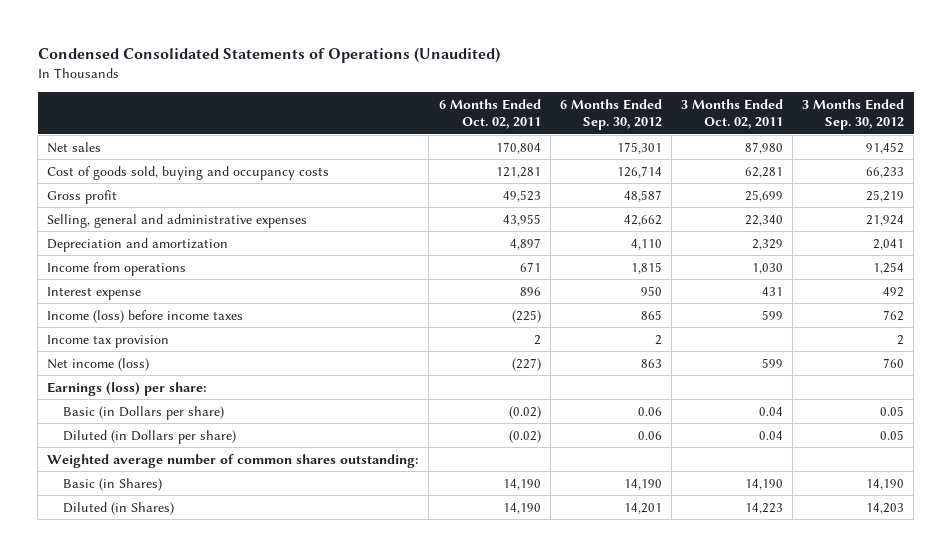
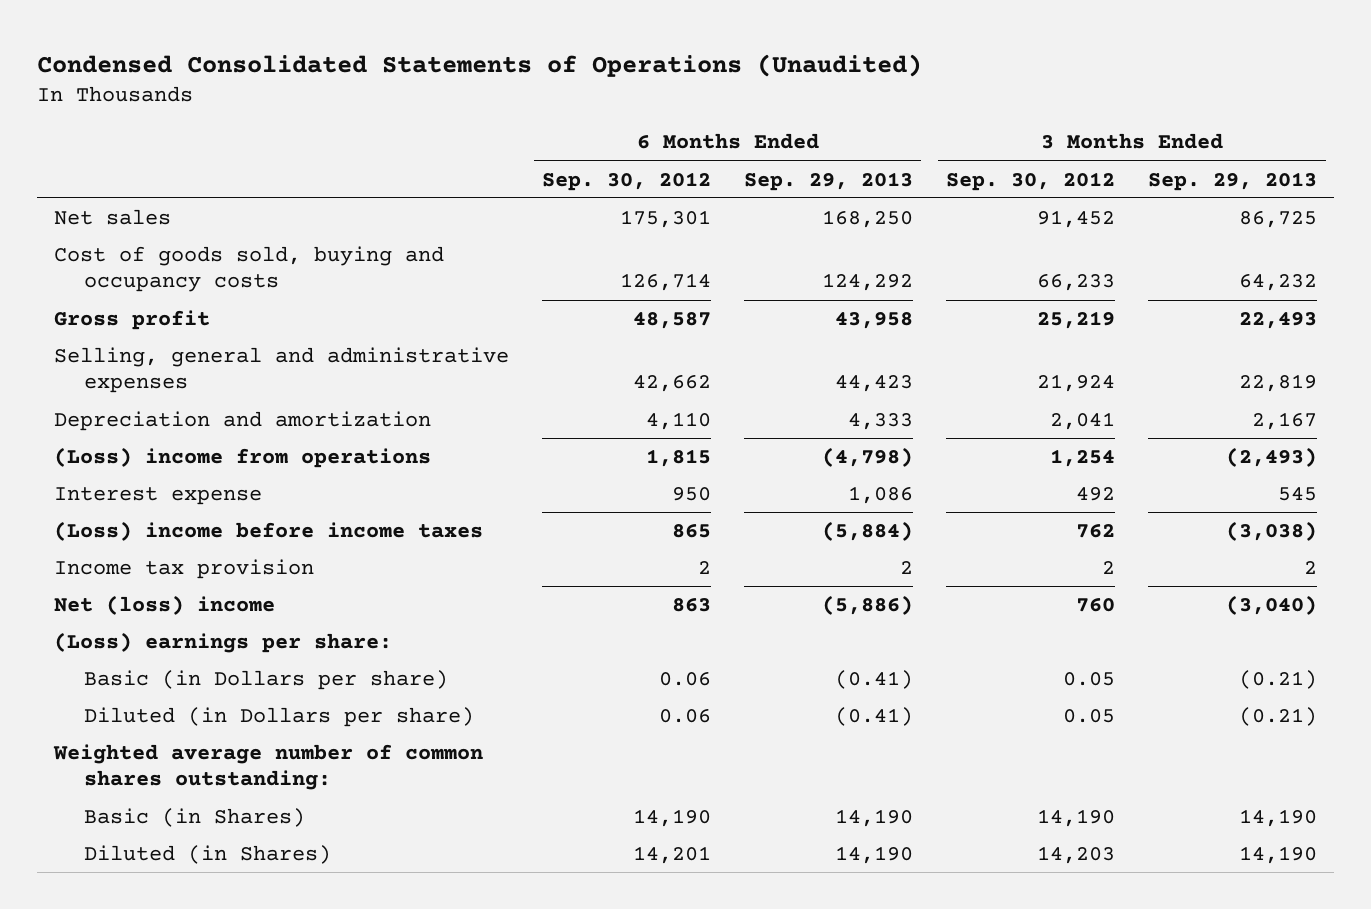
[438,98,541,130] 6 Months Ended Oct. 02, 2011 -> none
[681,98,784,130] 3 Months Ended Oct. 02, 2011 -> none
none -> [744,171,914,191] Sep. 29, 2013
none -> [1148,171,1318,191] Sep. 29, 2013
[47,261,187,276] Income from operations -> [53,447,431,469] (Loss) income from operations
[47,309,244,323] Income (loss) before income taxes -> [53,521,483,542] (Loss) income before income taxes
[47,357,150,371] Net income (loss) -> [53,595,275,616] Net (loss) income
[47,381,208,396] Earnings (loss) per share: -> [53,632,392,654] (Loss) earnings per share:

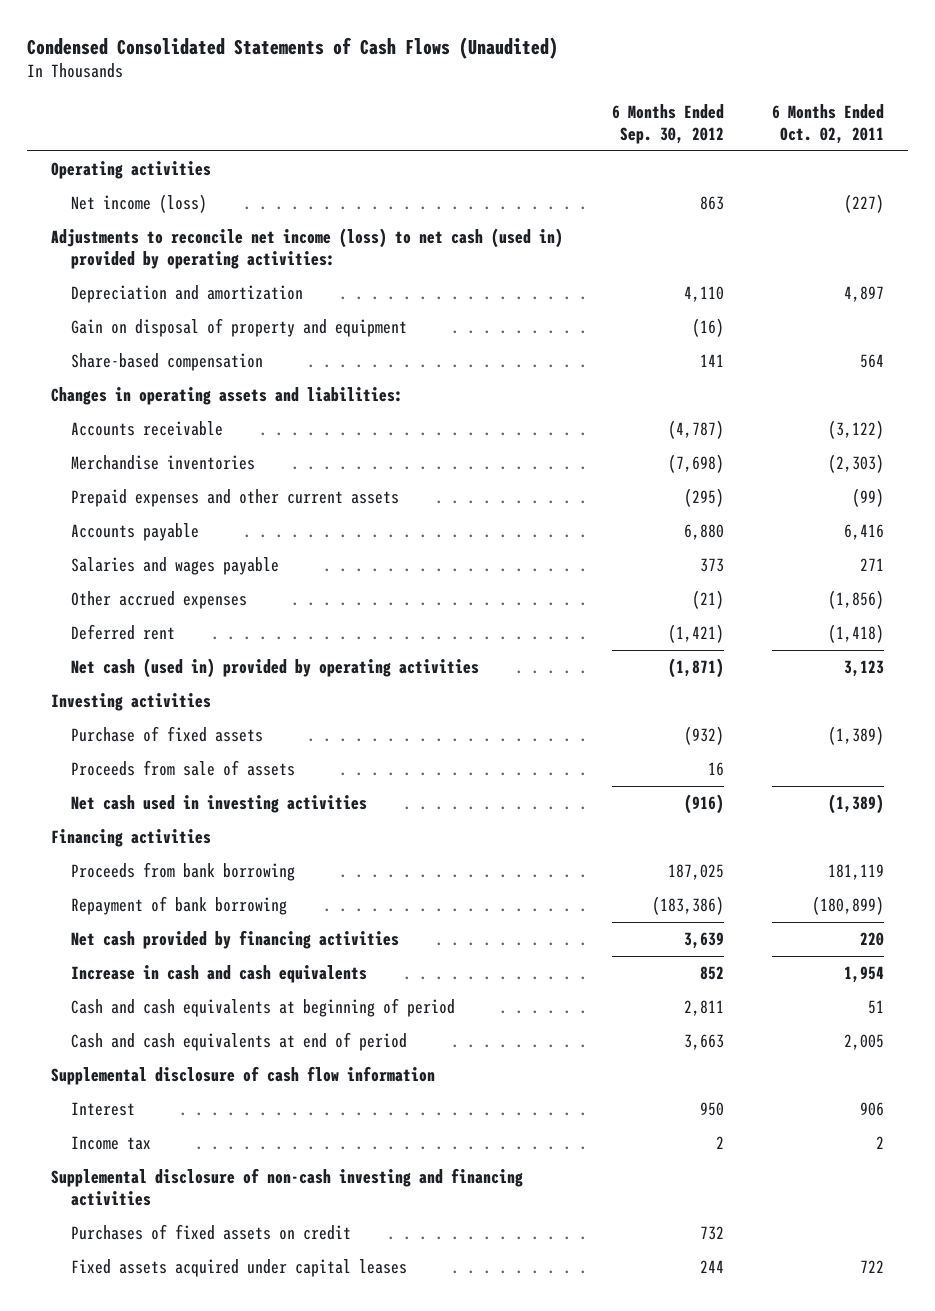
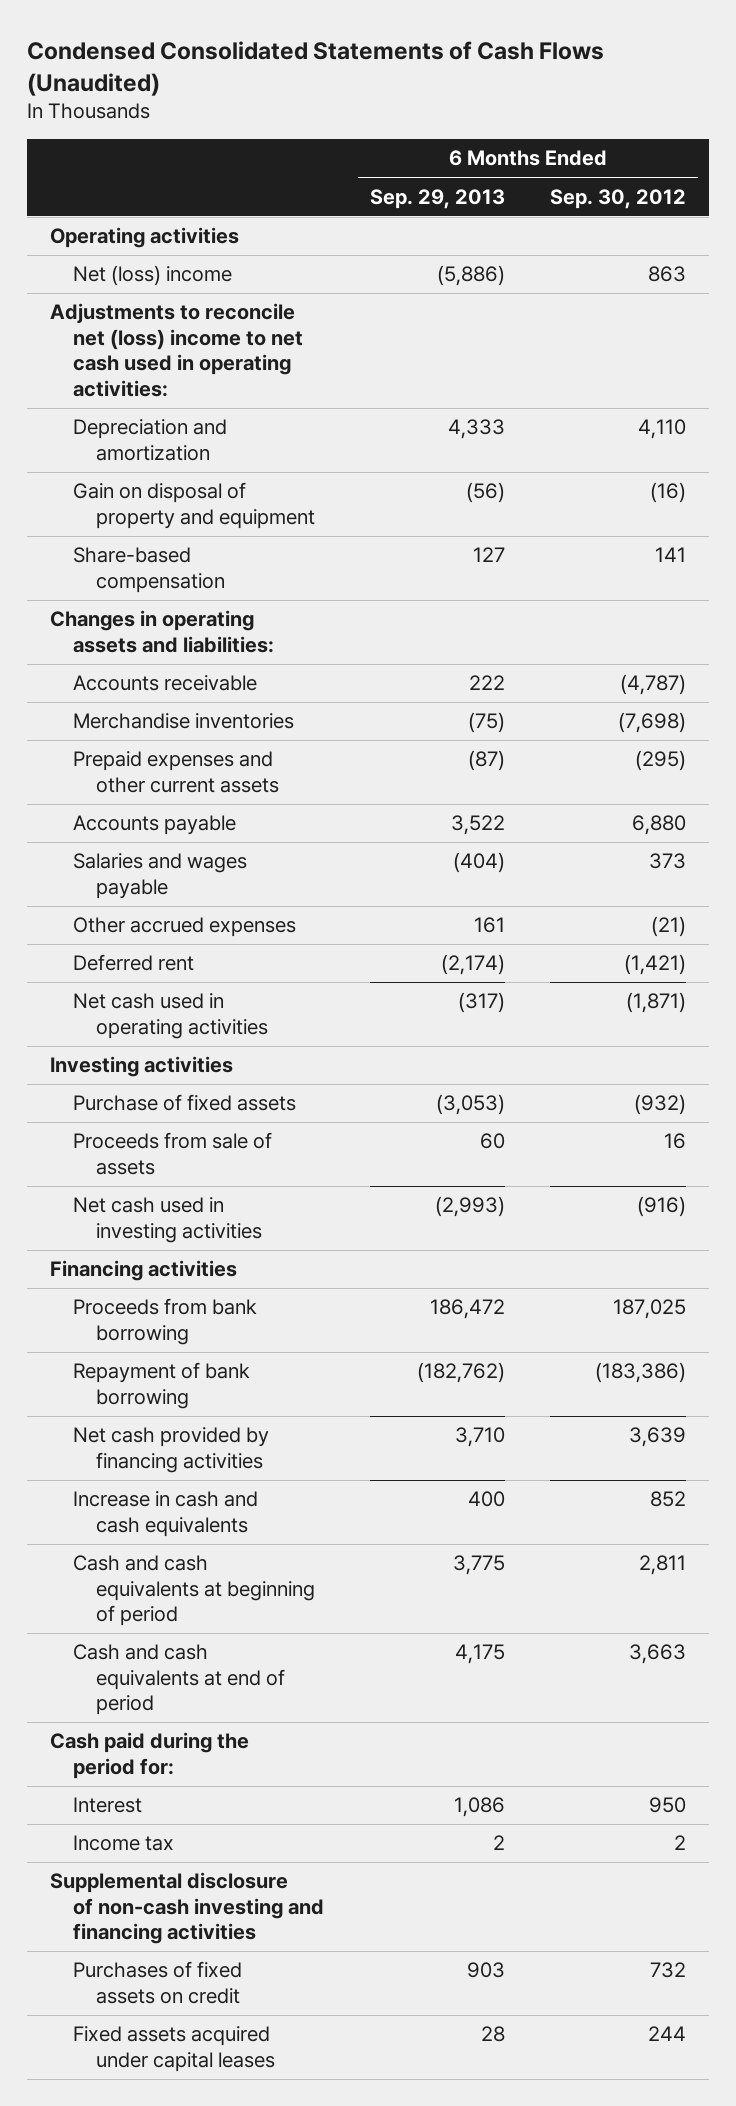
[771,104,884,144] 6 Months Ended Oct. 02, 2011 -> none
none -> [369,188,505,209] Sep. 29, 2013
[71,194,208,214] Net income (loss) -> [73,265,233,287] Net (loss) income
[51,228,564,270] Adjustments to reconcile net income (loss) to net cash (used in) provided by operating activities: -> [49,303,304,397] Adjustments to reconcile net (loss) income to net cash used in operating activities:
[71,658,480,679] Net cash (used in) provided by operating activities -> [73,993,269,1039] Net cash used in operating activities
[51,1066,436,1086] Supplemental disclosure of cash flow information -> none
none -> [49,1732,249,1779] Cash paid during the period for:

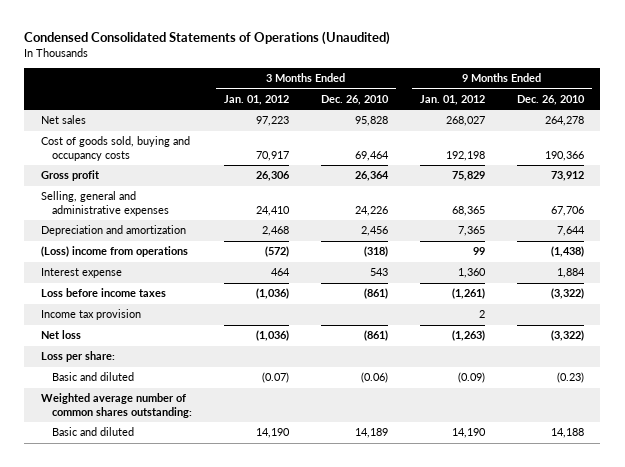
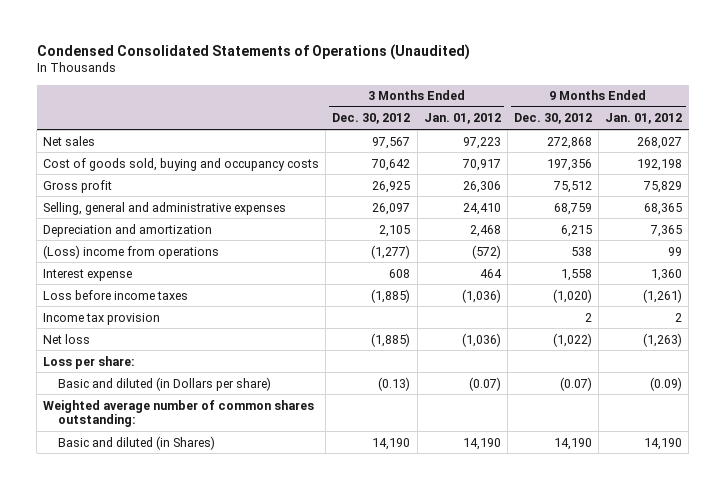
[320,95,389,106] Dec. 26, 2010 -> none
[517,95,586,106] Dec. 26, 2010 -> none
none -> [332,113,411,125] Dec. 30, 2012
none -> [513,113,592,125] Dec. 30, 2012
[51,372,134,382] Basic and diluted -> [58,376,272,391] Basic and diluted (in Dollars per share)
[51,427,134,437] Basic and diluted -> [58,435,216,450] Basic and diluted (in Shares)

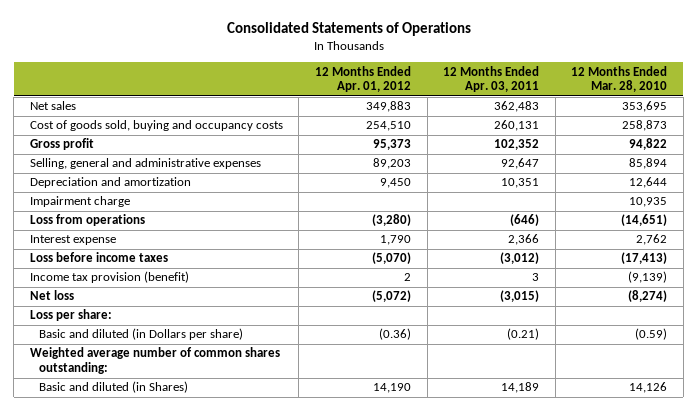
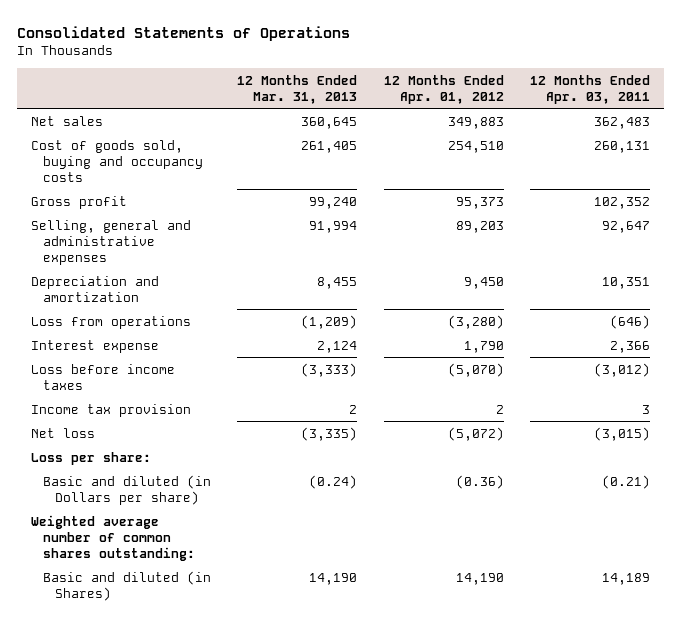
[571,65,668,93] 12 Months Ended Mar. 28, 2010 -> none
none -> [237,74,358,104] 12 Months Ended Mar. 31, 2013
[29,196,130,208] Impairment charge -> none
[29,271,189,284] Income tax provision (benefit) -> [30,403,191,417] Income tax provision

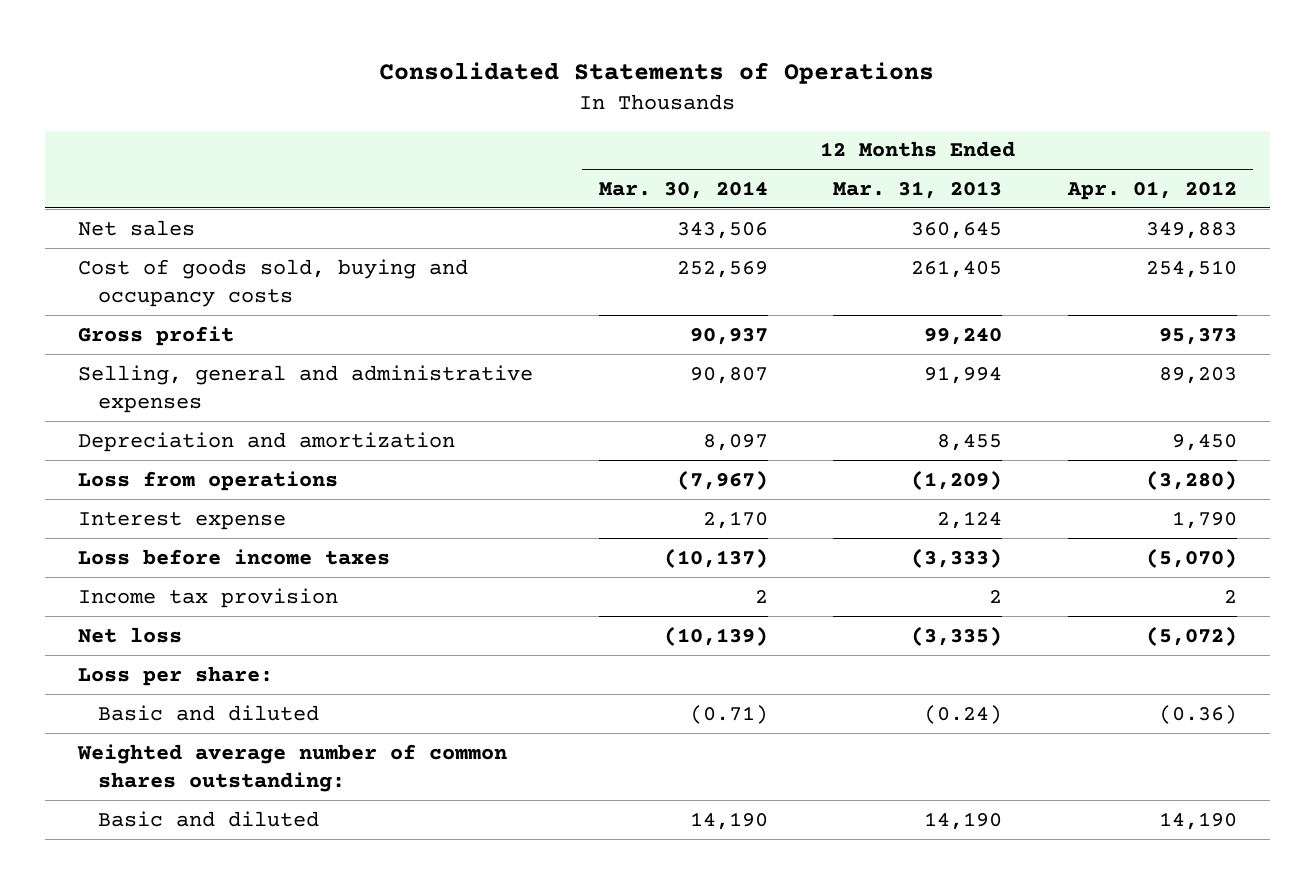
[530,74,651,104] 12 Months Ended Apr. 03, 2011 -> none
none -> [598,180,768,199] Mar. 30, 2014
[42,474,211,505] Basic and diluted (in Dollars per share) -> [98,704,320,721] Basic and diluted
[42,570,211,601] Basic and diluted (in Shares) -> [98,810,320,827] Basic and diluted

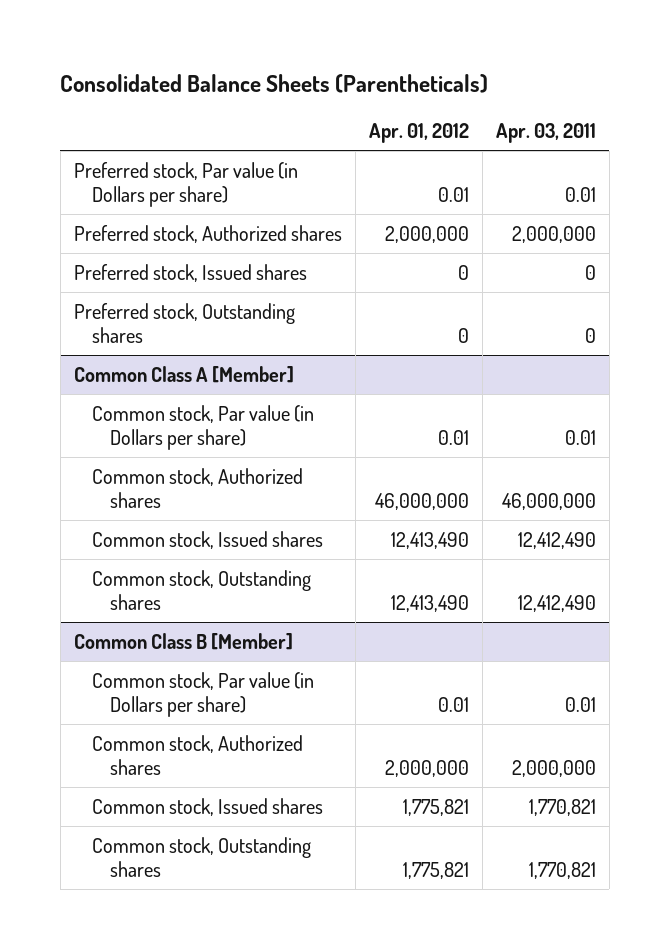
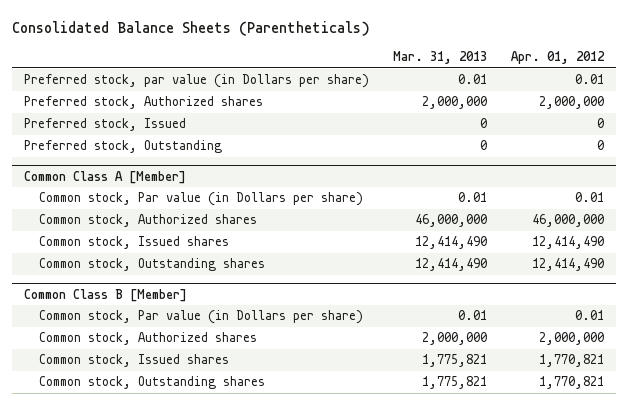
[495,123,596,144] Apr. 03, 2011 -> none
none -> [393,51,488,65] Mar. 31, 2013
[73,161,298,207] Preferred stock, Par value (in Dollars per share) -> [24,74,370,89] Preferred stock, par value (in Dollars per share)
[73,263,307,282] Preferred stock, Issued shares -> [24,118,187,132] Preferred stock, Issued
[73,302,295,343] Preferred stock, Outstanding shares -> [24,140,223,154] Preferred stock, Outstanding
[390,531,469,549] 12,413,490 -> [531,236,604,250] 12,414,490
[390,594,469,612] 12,413,490 -> [531,258,604,272] 12,414,490
[402,798,469,816] 1,775,821 -> [538,354,604,368] 1,770,821
[402,861,469,879] 1,775,821 -> [538,376,604,390] 1,770,821

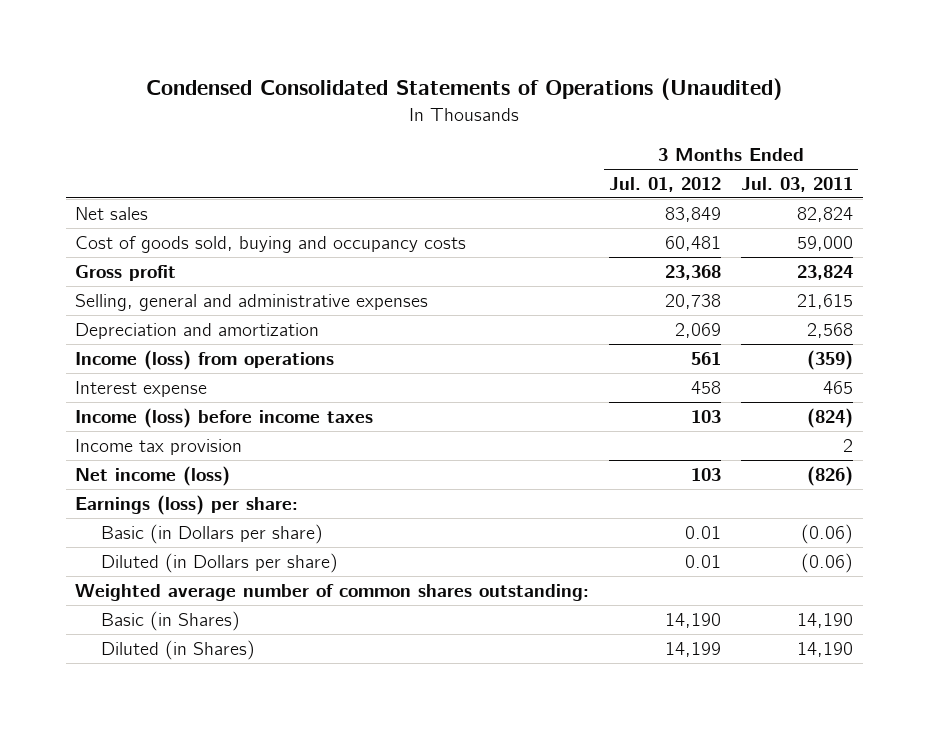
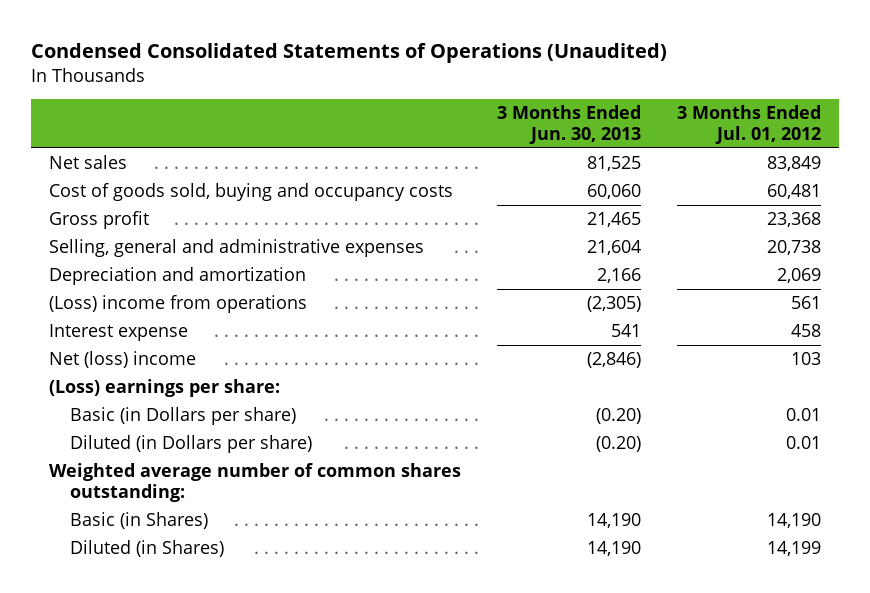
[740,177,853,193] Jul. 03, 2011 -> none
none -> [497,105,642,145] 3 Months Ended Jun. 30, 2013
[75,349,335,370] Income (loss) from operations -> [49,295,308,314] (Loss) income from operations
[75,407,374,428] Income (loss) before income taxes -> none
[75,438,243,455] Income tax provision -> none
[75,465,231,486] Net income (loss) -> [49,351,197,369] Net (loss) income
[75,494,299,515] Earnings (loss) per share: -> [49,379,281,398] (Loss) earnings per share:

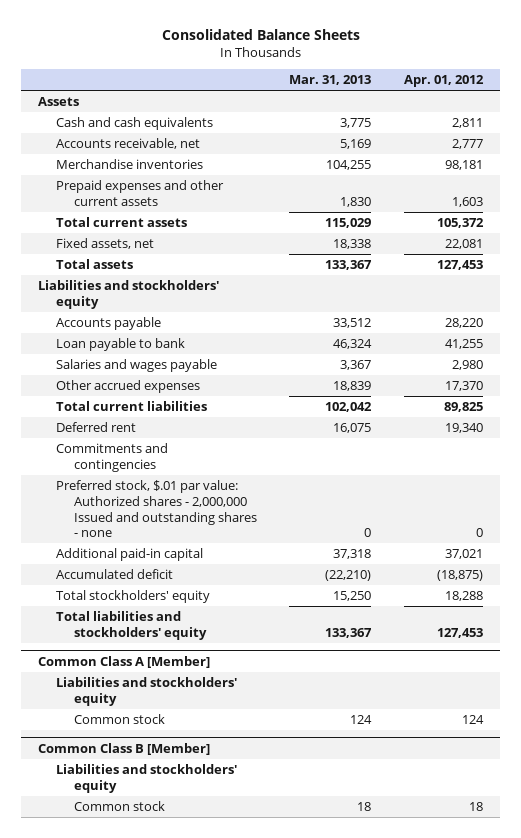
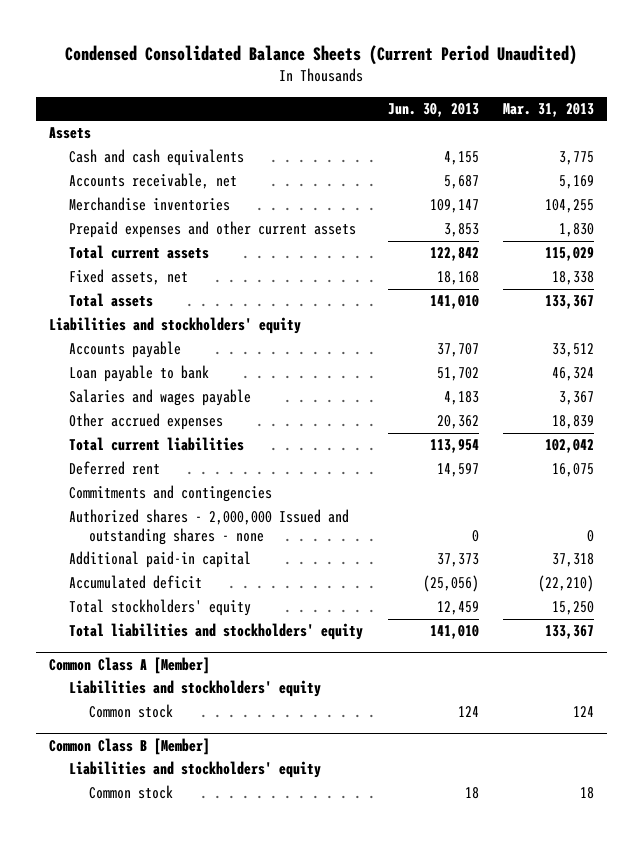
[161,29,360,41] Consolidated Balance Sheets -> [65,45,578,66] Condensed Consolidated Balance Sheets (Current Period Unaudited)
[404,75,485,88] Apr. 01, 2012 -> none
none -> [387,102,479,117] Jun. 30, 2013
[55,479,257,538] Preferred stock, $.01 par value: Authorized shares - 2,000,000 Issued and outstanding shares - none -> [68,509,349,545] Authorized shares - 2,000,000 Issued and outstanding shares - none

